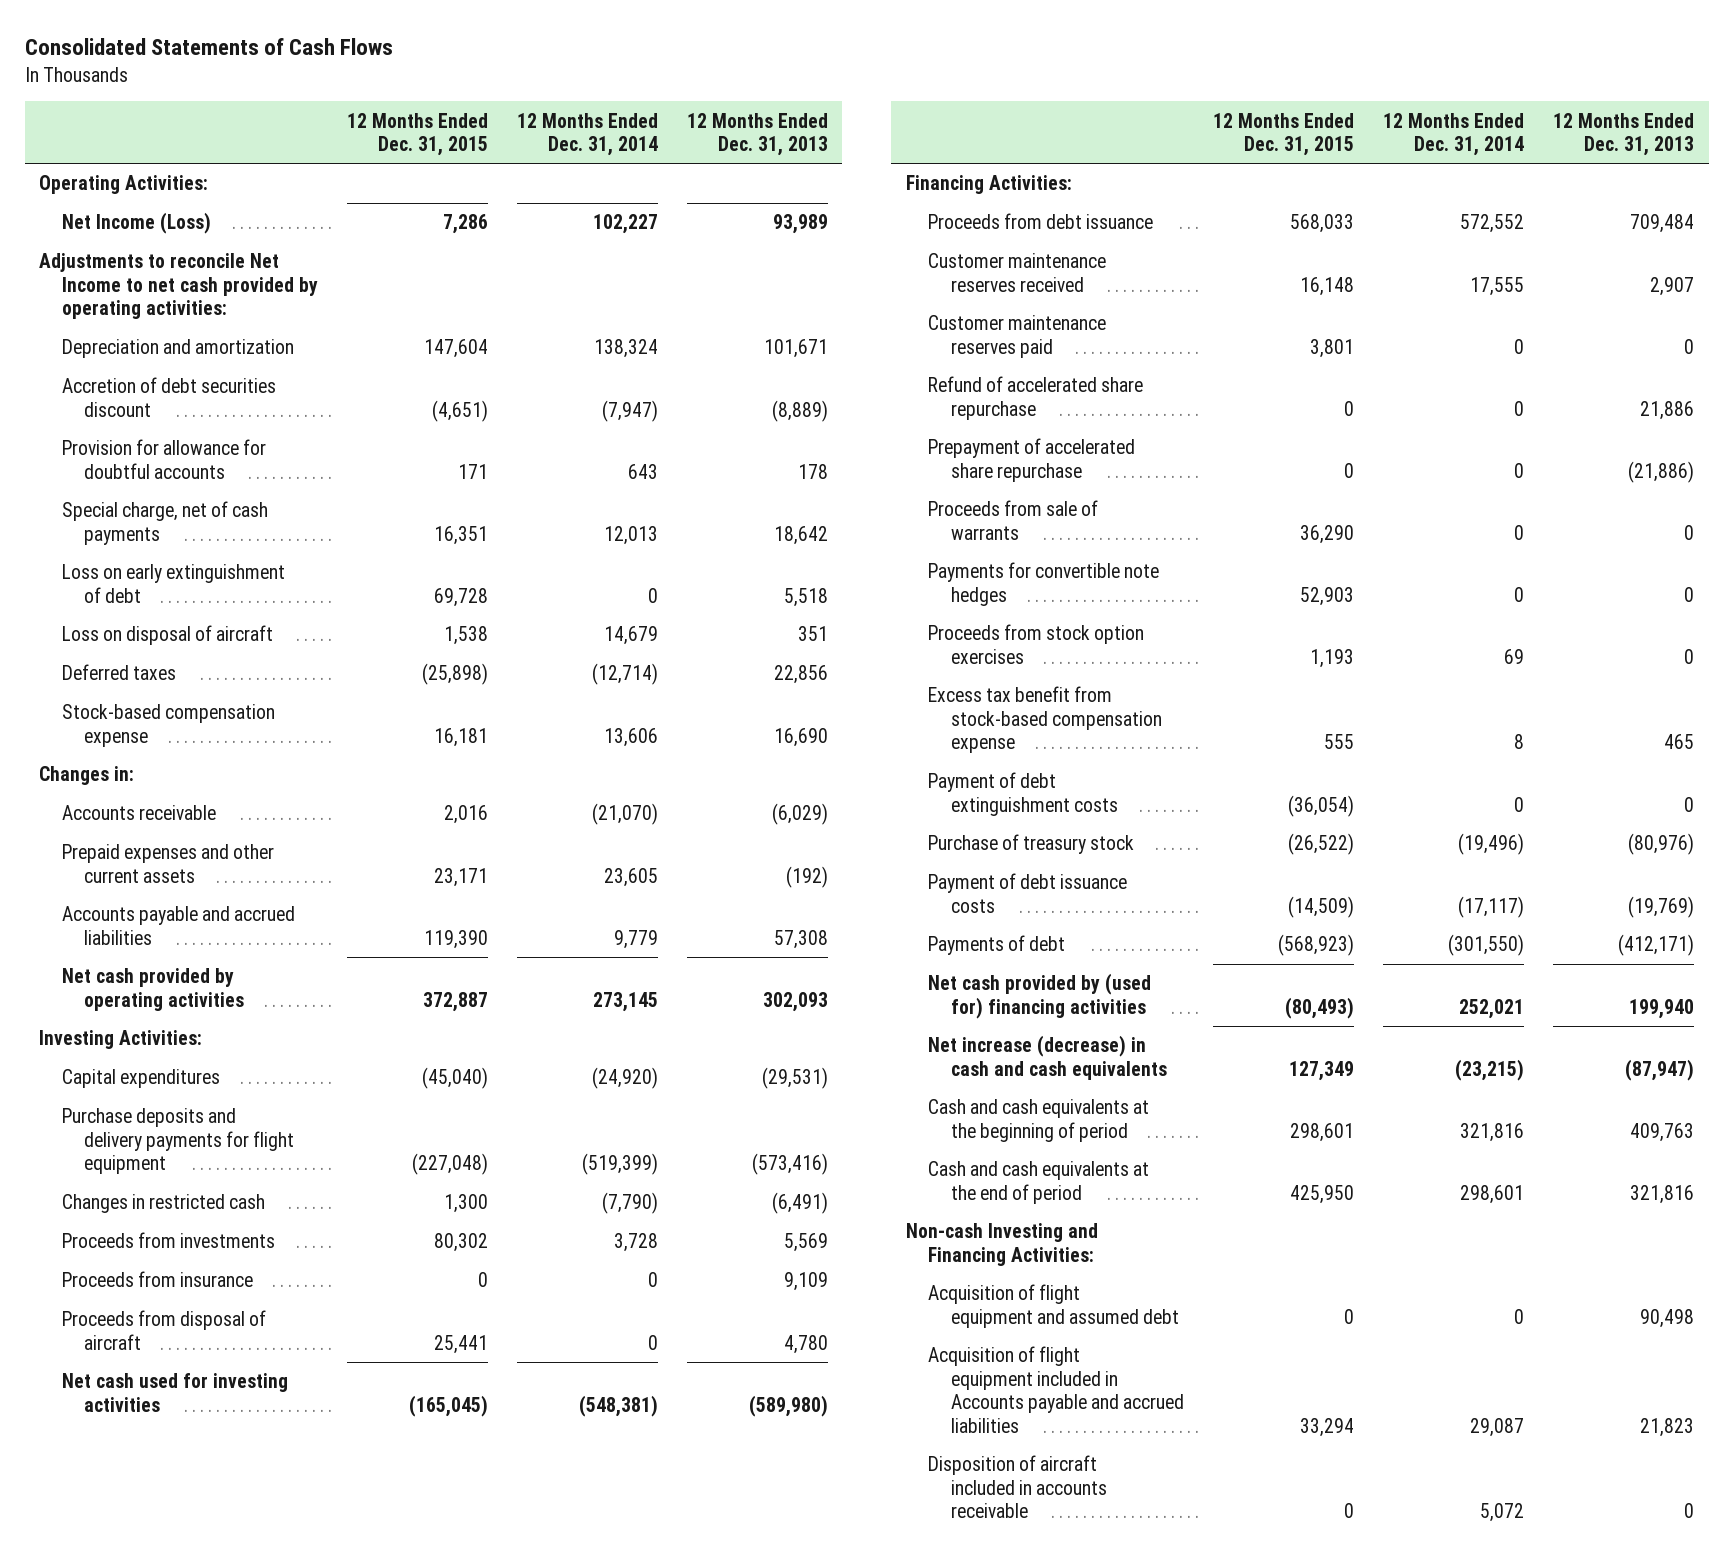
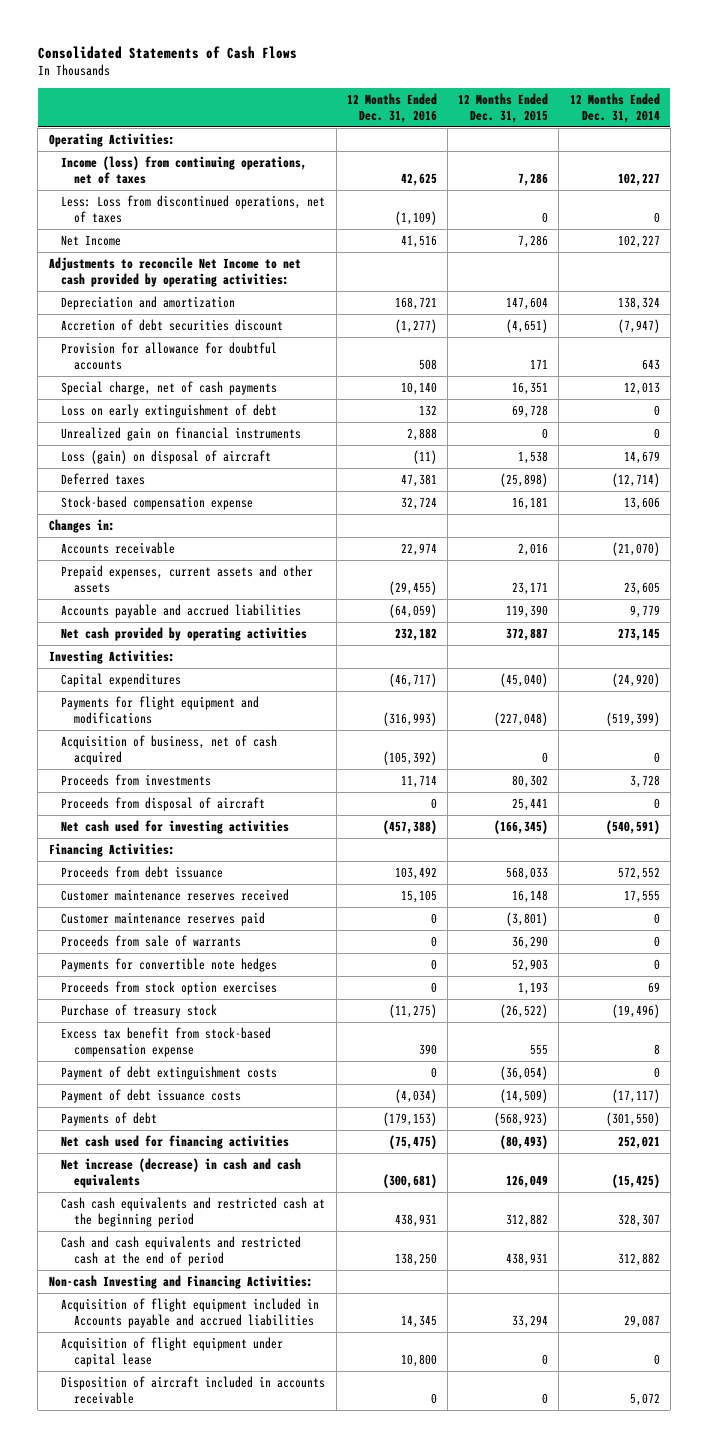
[686,112,828,157] 12 Months Ended Dec. 31, 2013 -> none
none -> [346,92,437,123] 12 Months Ended Dec. 31, 2016
none -> [61,156,308,185] Income (loss) from continuing operations, net of taxes
none -> [61,195,326,224] Less: Loss from discontinued operations, net of taxes
[61,212,211,235] Net Income (Loss) -> [61,235,122,247] Net Income
none -> [61,427,302,442] Unrealized gain on financial instruments
[61,625,273,646] Loss on disposal of aircraft -> [61,450,272,465] Loss (gain) on disposal of aircraft
[61,844,274,883] Prepaid expenses and other current assets -> [61,565,314,594] Prepaid expenses, current assets and other assets
[61,1194,265,1214] Changes in restricted cash -> none
[61,1108,295,1175] Purchase deposits and delivery payments for flight equipment -> [61,696,260,725] Payments for flight equipment and modifications
none -> [61,735,278,766] Acquisition of business, net of cash acquired
[61,1271,253,1288] Proceeds from insurance -> none
[408,1394,488,1417] (165,045) -> [494,820,549,835] (166,345)
[578,1394,658,1417] (548,381) -> [605,820,660,835] (540,591)
[928,376,1144,420] Refund of accelerated share repurchase -> none
[928,438,1136,482] Prepayment of accelerated share repurchase -> none
[1310,338,1355,358] 3,801 -> [506,912,549,927] (3,801)
[928,834,1135,855] Purchase of treasury stock -> [61,1004,218,1019] Purchase of treasury stock
[928,973,1152,1019] Net cash provided by (used for) financing activities -> [61,1135,290,1150] Net cash used for financing activities
[1289,1060,1355,1081] 127,349 -> [506,1175,549,1189] 126,049
[1455,1058,1525,1081] (23,215) -> [611,1174,660,1189] (15,425)
[928,1099,1150,1142] Cash and cash equivalents at the beginning of period -> [61,1197,326,1228] Cash cash equivalents and restricted cash at the beginning period
[1290,1122,1355,1142] 298,601 -> [506,1214,549,1228] 312,882
[1460,1122,1525,1142] 321,816 -> [617,1214,660,1228] 328,307
[928,1161,1150,1204] Cash and cash equivalents at the end of period -> [61,1236,302,1267] Cash and cash equivalents and restricted cash at the end of period
[1290,1184,1355,1204] 425,950 -> [506,1253,549,1267] 438,931
[1460,1184,1525,1204] 298,601 -> [617,1253,660,1267] 312,882
[928,1284,1179,1328] Acquisition of flight equipment and assumed debt -> none
none -> [61,1337,284,1368] Acquisition of flight equipment under capital lease

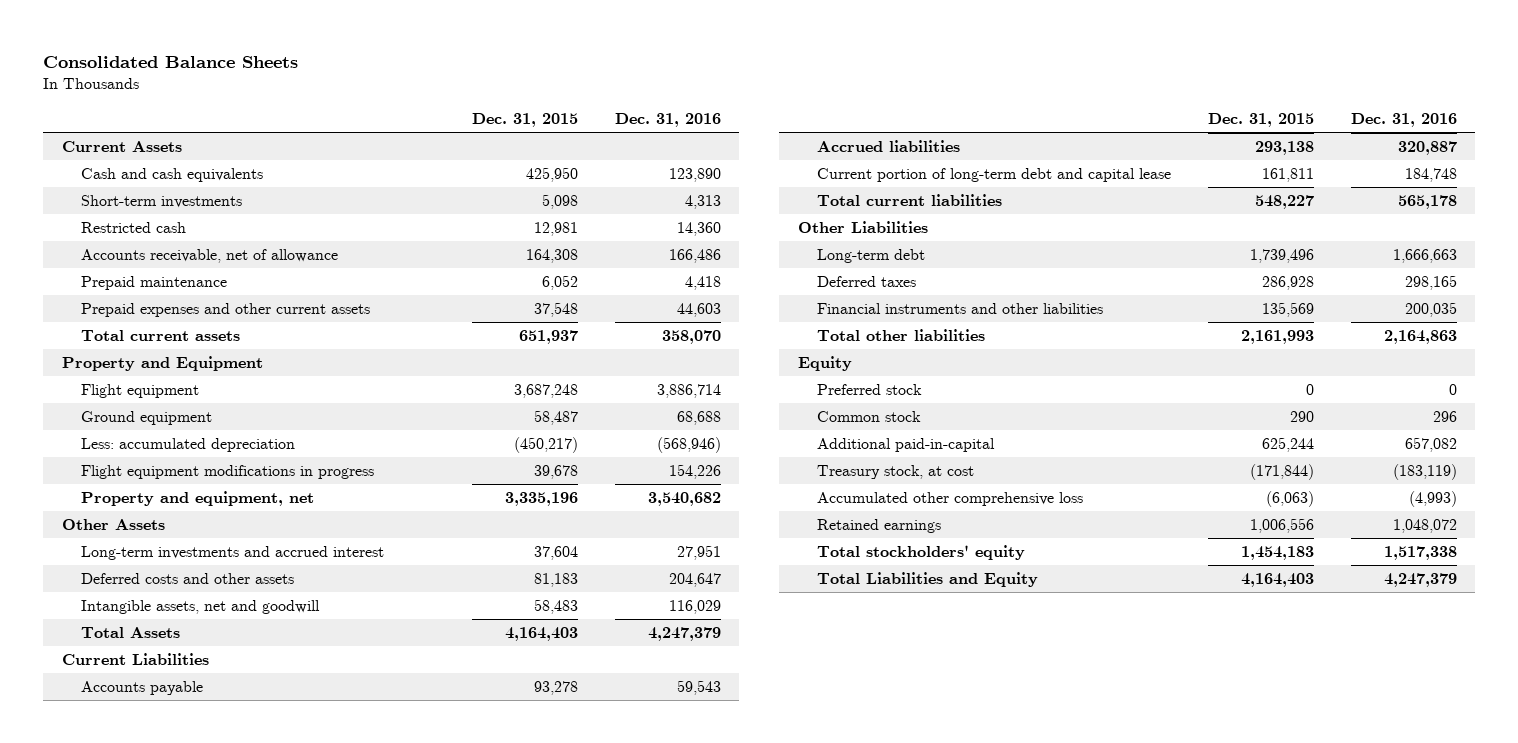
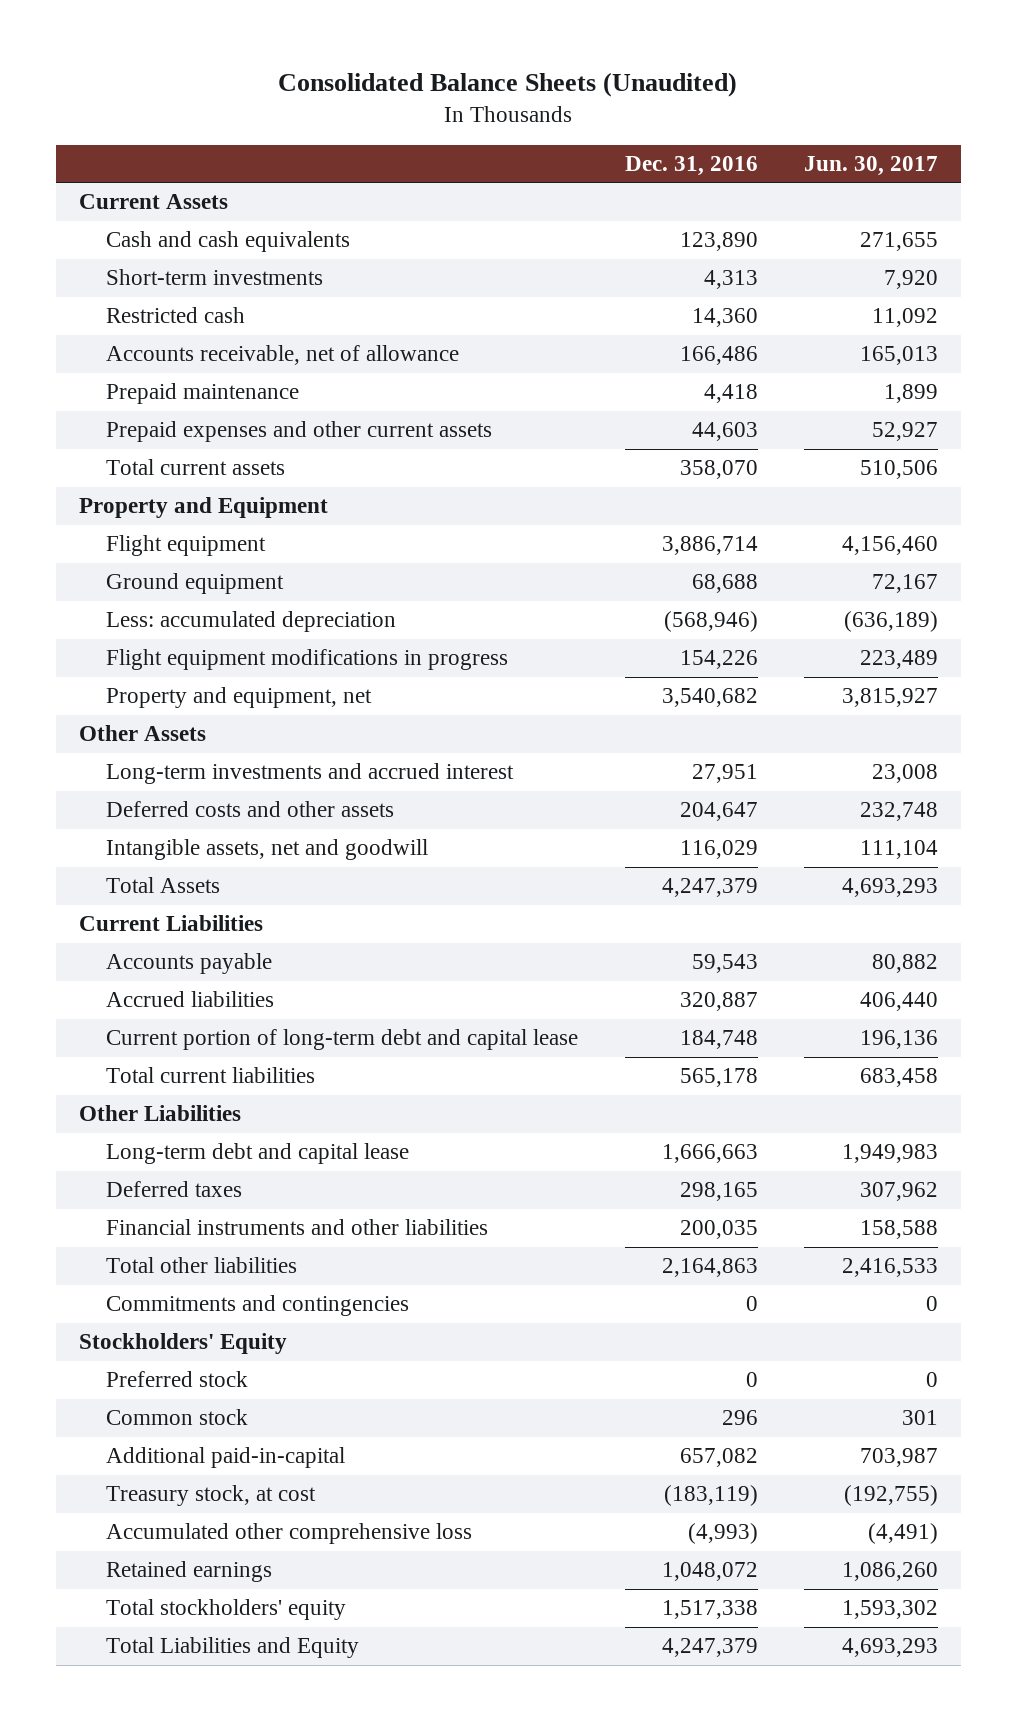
[43,55,299,68] Consolidated Balance Sheets -> [278,72,738,98] Consolidated Balance Sheets (Unaudited)
[471,113,578,128] Dec. 31, 2015 -> none
none -> [803,155,938,176] Jun. 30, 2017
[816,249,925,264] Long-term debt -> [106,1143,410,1165] Long-term debt and capital lease
none -> [106,1295,410,1317] Commitments and contingencies
[797,356,852,372] Equity -> [78,1333,287,1355] Stockholders' Equity

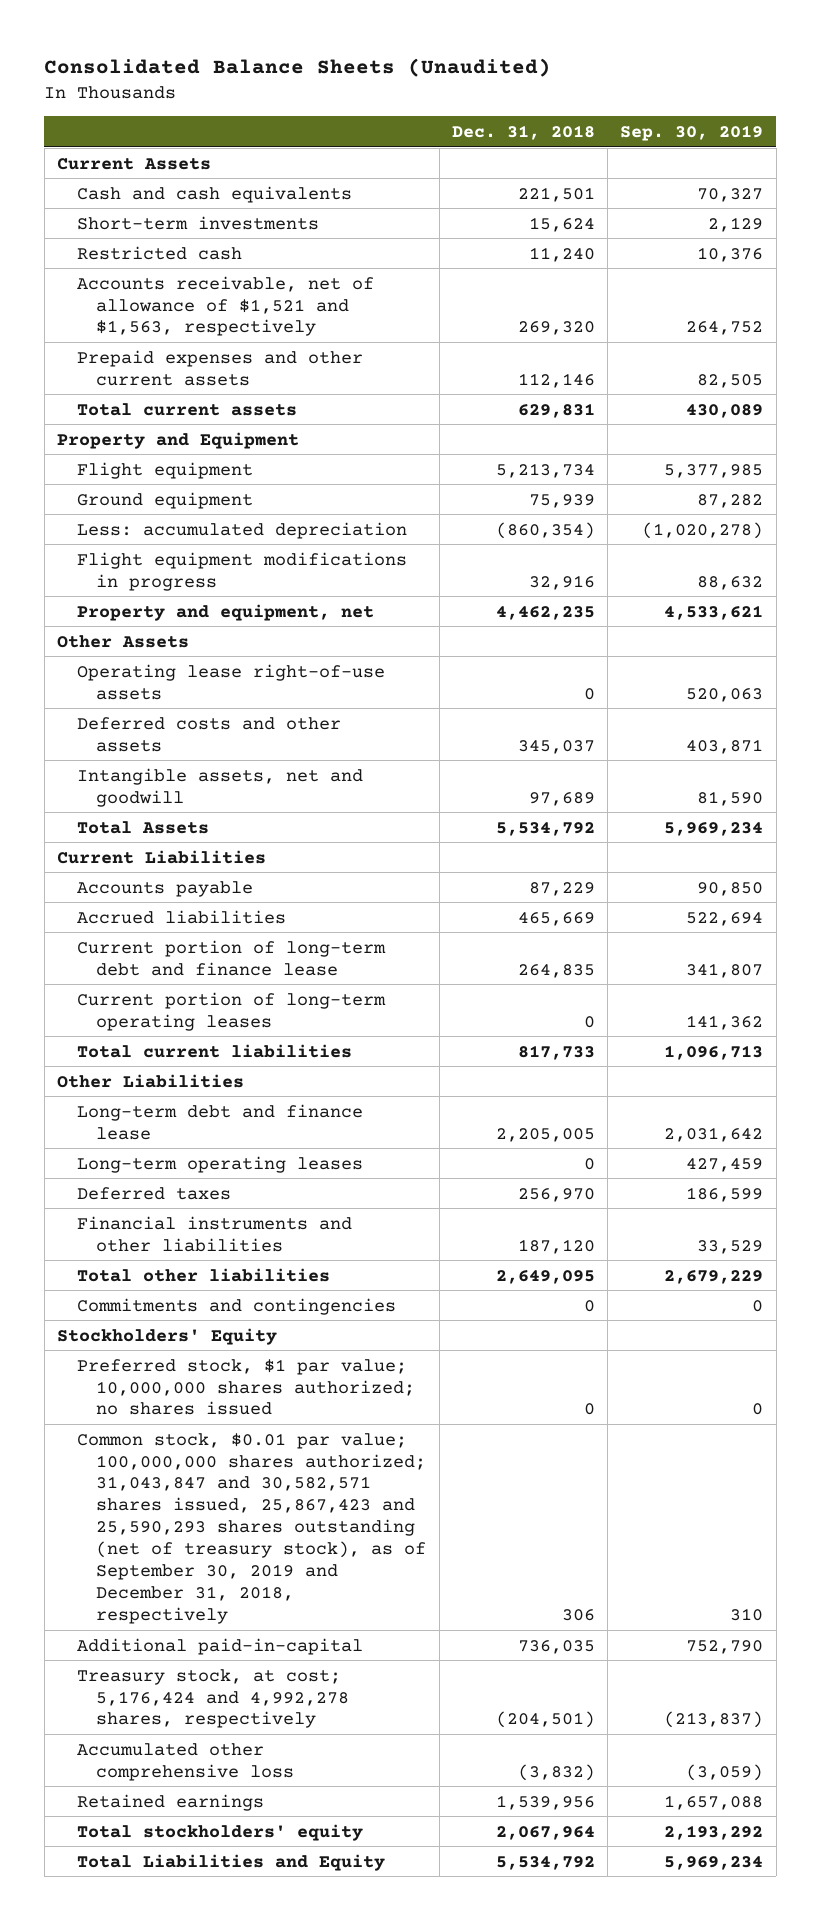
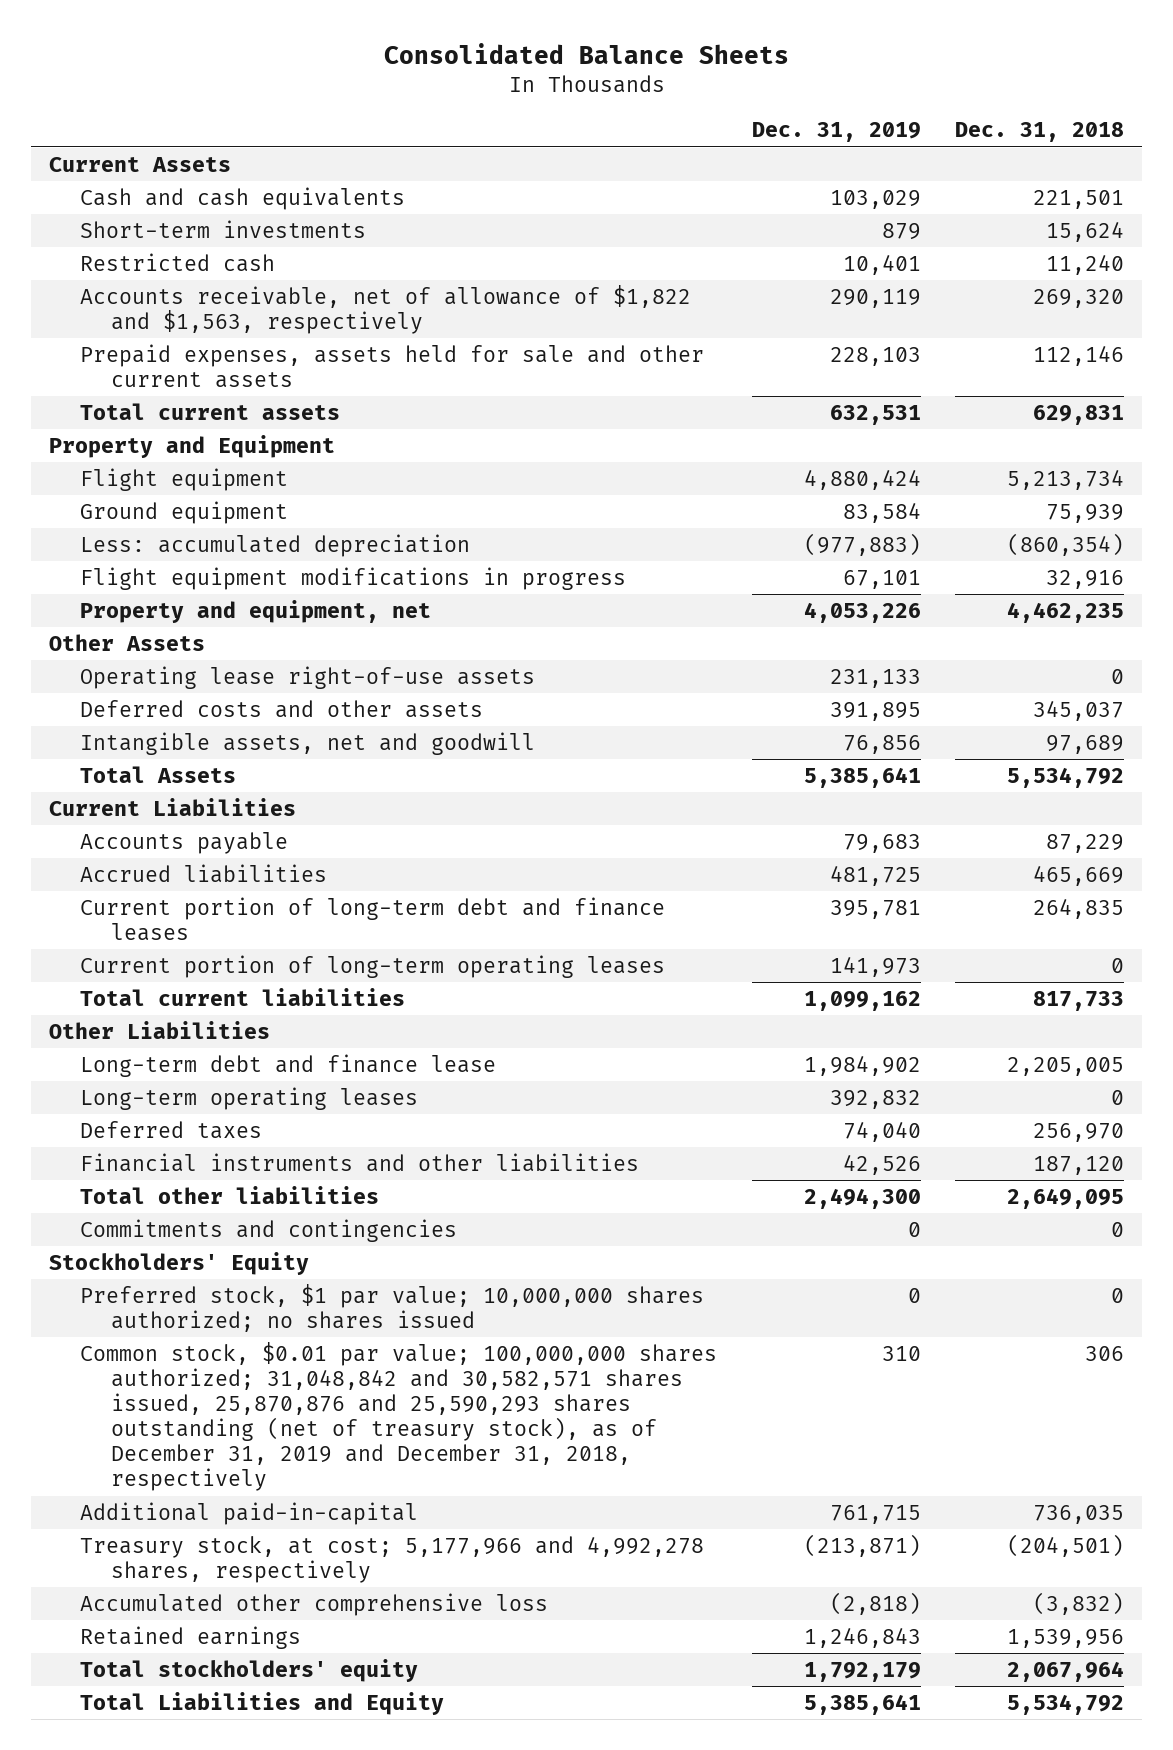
[44,57,552,77] Consolidated Balance Sheets (Unaudited) -> [383,43,789,65] Consolidated Balance Sheets
[620,124,764,141] Sep. 30, 2019 -> none
none -> [751,122,921,143] Dec. 31, 2019
[76,275,374,337] Accounts receivable, net of allowance of $1,521 and $1,563, respectively -> [79,285,691,335] Accounts receivable, net of allowance of $1,822 and $1,563, respectively
[76,349,363,386] Prepaid expenses and other current assets -> [79,344,704,389] Prepaid expenses, assets held for sale and other current assets
[76,939,386,976] Current portion of long-term debt and finance lease -> [79,897,665,942] Current portion of long-term debt and finance leases
[76,1432,427,1625] Common stock, $0.01 par value; 100,000,000 shares authorized; 31,043,847 and 30,582,571 shares issued, 25,867,423 and 25,590,293 shares outstanding (net of treasury stock), as of September 30, 2019 and December 31, 2018, respectively -> [79,1342,717,1492] Common stock, $0.01 par value; 100,000,000 shares authorized; 31,048,842 and 30,582,571 shares issued, 25,870,876 and 25,590,293 shares outstanding (net of treasury stock), as of December 31, 2019 and December 31, 2018, respectively
[76,1668,350,1729] Treasury stock, at cost; 5,176,424 and 4,992,278 shares, respectively -> [79,1536,704,1584] Treasury stock, at cost; 5,177,966 and 4,992,278 shares, respectively

